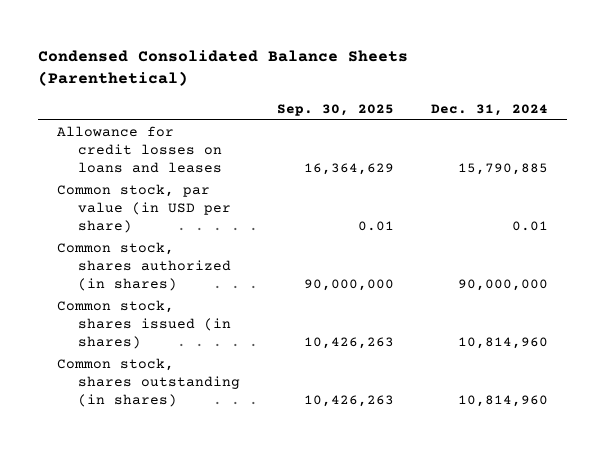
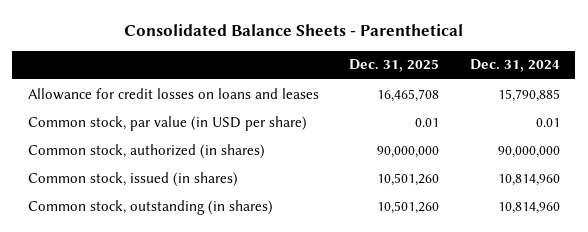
[38,49,409,86] Condensed Consolidated Balance Sheets (Parenthetical) -> [123,23,463,36] Consolidated Balance Sheets - Parenthetical
[277,103,395,116] Sep. 30, 2025 -> none
none -> [349,59,440,73] Dec. 31, 2025
[56,242,231,292] Common stock, shares authorized (in shares) -> [27,143,265,159] Common stock, authorized (in shares)
[56,300,231,350] Common stock, shares issued (in shares) -> [27,171,238,187] Common stock, issued (in shares)
[56,358,240,408] Common stock, shares outstanding (in shares) -> [27,199,273,215] Common stock, outstanding (in shares)

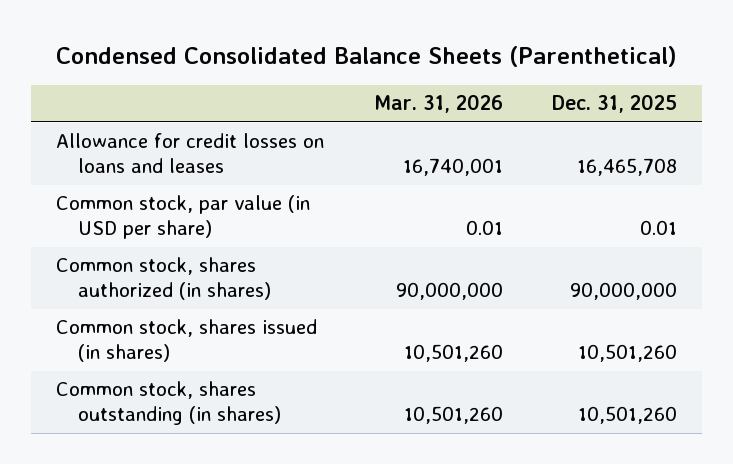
[123,23,463,36] Consolidated Balance Sheets - Parenthetical -> [55,45,677,67] Condensed Consolidated Balance Sheets (Parenthetical)
[469,59,560,73] Dec. 31, 2024 -> none
none -> [373,94,503,114] Mar. 31, 2026
[27,143,265,159] Common stock, authorized (in shares) -> [55,257,272,301] Common stock, shares authorized (in shares)
[27,171,238,187] Common stock, issued (in shares) -> [55,319,317,363] Common stock, shares issued (in shares)
[27,199,273,215] Common stock, outstanding (in shares) -> [55,381,282,426] Common stock, shares outstanding (in shares)

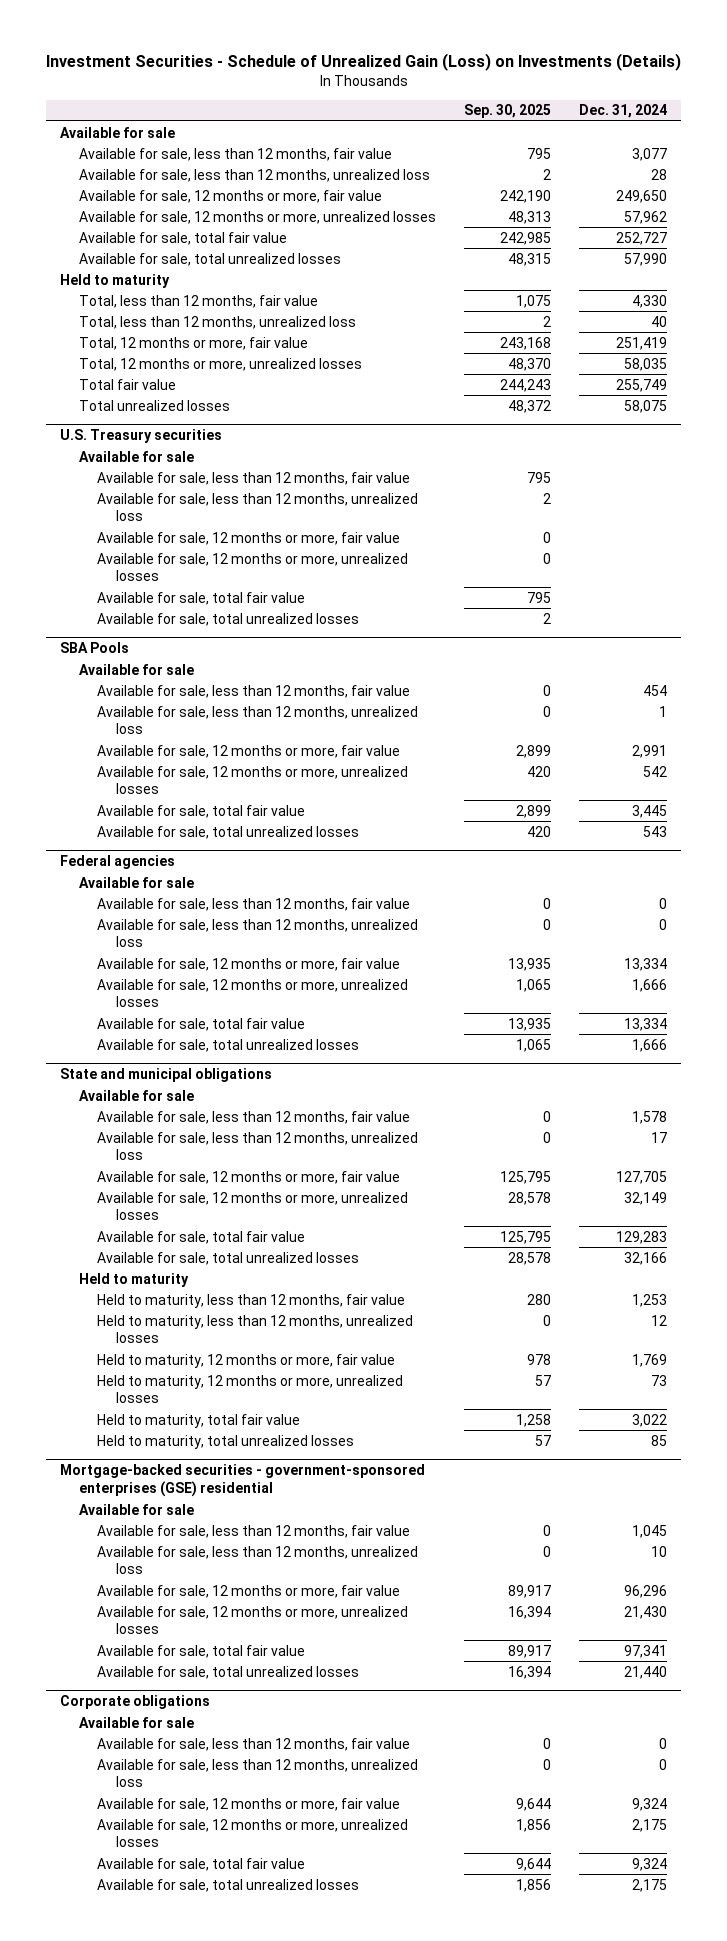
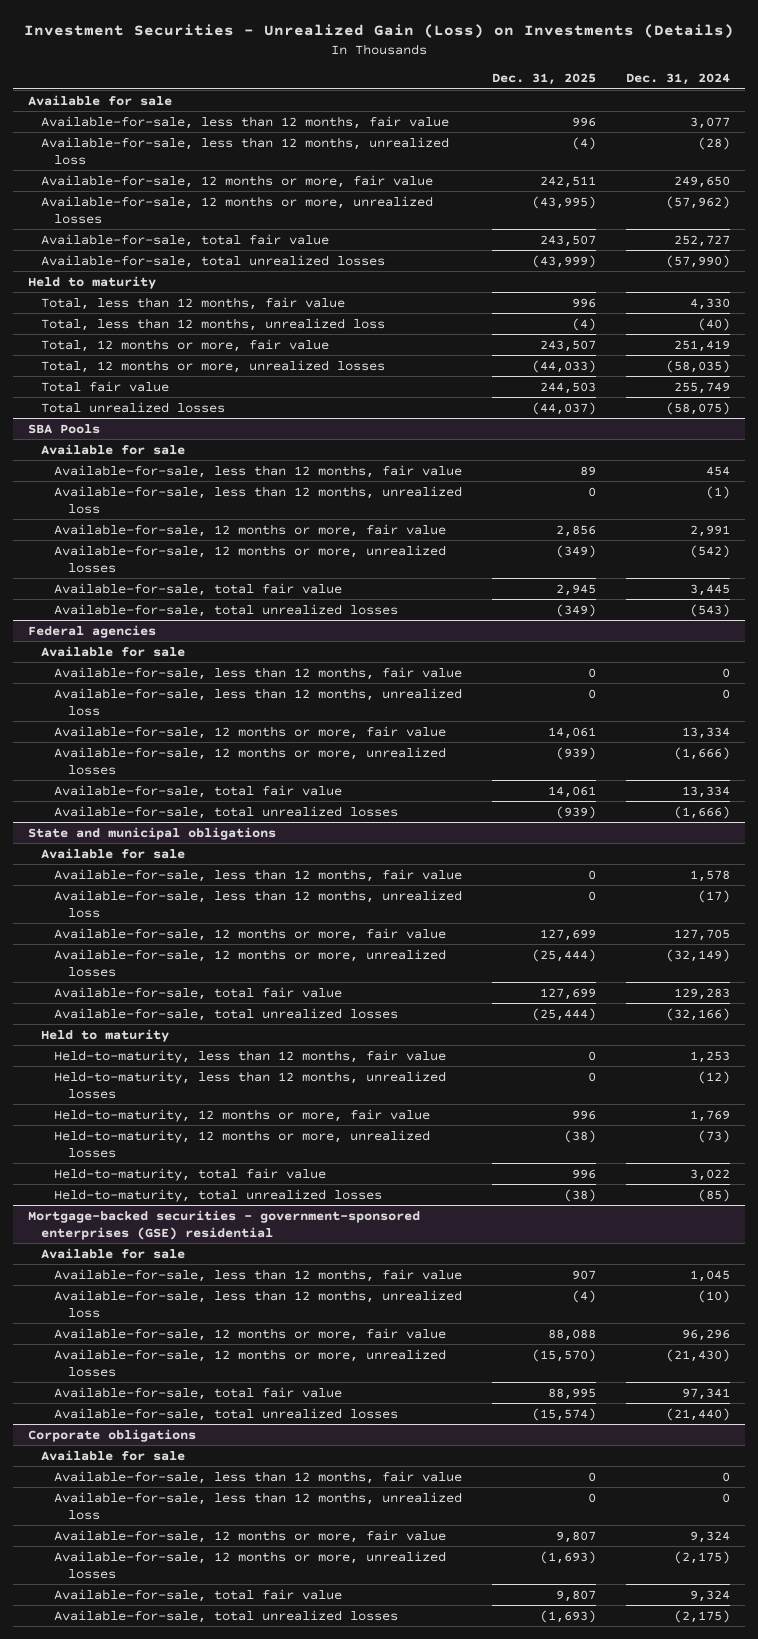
[45,53,681,72] Investment Securities - Schedule of Unrealized Gain (Loss) on Investments (Details) -> [23,23,734,38] Investment Securities - Unrealized Gain (Loss) on Investments (Details)
[463,104,551,119] Sep. 30, 2025 -> none
none -> [492,73,597,86] Dec. 31, 2025
[78,147,392,161] Available for sale, less than 12 months, fair value -> [41,115,450,129] Available-for-sale, less than 12 months, fair value
[78,168,430,182] Available for sale, less than 12 months, unrealized loss -> [41,136,450,165] Available-for-sale, less than 12 months, unrealized loss
[651,168,668,180] 28 -> [697,136,730,150] (28)
[78,189,382,203] Available for sale, 12 months or more, fair value -> [41,174,434,188] Available-for-sale, 12 months or more, fair value
[78,210,436,224] Available for sale, 12 months or more, unrealized losses -> [41,195,434,224] Available-for-sale, 12 months or more, unrealized losses
[624,210,668,224] 57,962 -> [665,195,730,209] (57,962)
[78,231,287,245] Available for sale, total fair value -> [41,233,330,247] Available-for-sale, total fair value
[78,252,341,266] Available for sale, total unrealized losses -> [41,254,386,268] Available-for-sale, total unrealized losses
[624,252,668,266] 57,990 -> [665,254,730,268] (57,990)
[651,315,668,327] 40 -> [697,317,730,331] (40)
[624,357,668,371] 58,035 -> [665,359,730,373] (58,035)
[59,429,222,444] U.S. Treasury securities -> none
[78,450,194,462] Available for sale -> none
[97,471,411,485] Available for sale, less than 12 months, fair value -> none
[97,492,419,522] Available for sale, less than 12 months, unrealized loss -> none
[97,531,401,545] Available for sale, 12 months or more, fair value -> none
[97,552,409,582] Available for sale, 12 months or more, unrealized losses -> none
[97,591,306,605] Available for sale, total fair value -> none
[97,612,360,626] Available for sale, total unrealized losses -> none
[624,399,668,413] 58,075 -> [665,401,730,415] (58,075)
[97,684,411,698] Available for sale, less than 12 months, fair value -> [54,464,463,478] Available-for-sale, less than 12 months, fair value
[97,705,419,735] Available for sale, less than 12 months, unrealized loss -> [54,485,463,514] Available-for-sale, less than 12 months, unrealized loss
[659,705,668,717] 1 -> [705,485,730,499] (1)
[97,744,401,758] Available for sale, 12 months or more, fair value -> [54,523,447,537] Available-for-sale, 12 months or more, fair value
[97,765,409,795] Available for sale, 12 months or more, unrealized losses -> [54,544,447,573] Available-for-sale, 12 months or more, unrealized losses
[643,765,668,777] 542 -> [689,544,730,558] (542)
[97,804,306,818] Available for sale, total fair value -> [54,582,343,596] Available-for-sale, total fair value
[97,825,360,839] Available for sale, total unrealized losses -> [54,603,399,617] Available-for-sale, total unrealized losses
[643,825,668,837] 543 -> [689,603,730,617] (543)
[97,897,411,911] Available for sale, less than 12 months, fair value -> [54,666,463,680] Available-for-sale, less than 12 months, fair value
[97,918,419,948] Available for sale, less than 12 months, unrealized loss -> [54,687,463,716] Available-for-sale, less than 12 months, unrealized loss
[97,957,401,971] Available for sale, 12 months or more, fair value -> [54,725,447,739] Available-for-sale, 12 months or more, fair value
[97,978,409,1008] Available for sale, 12 months or more, unrealized losses -> [54,746,447,775] Available-for-sale, 12 months or more, unrealized losses
[632,978,668,992] 1,666 -> [673,746,730,760] (1,666)
[97,1017,306,1031] Available for sale, total fair value -> [54,784,343,798] Available-for-sale, total fair value
[97,1038,360,1052] Available for sale, total unrealized losses -> [54,805,399,819] Available-for-sale, total unrealized losses
[632,1038,668,1052] 1,666 -> [673,805,730,819] (1,666)
[97,1110,411,1124] Available for sale, less than 12 months, fair value -> [54,868,463,882] Available-for-sale, less than 12 months, fair value
[97,1131,419,1161] Available for sale, less than 12 months, unrealized loss -> [54,889,463,918] Available-for-sale, less than 12 months, unrealized loss
[651,1131,668,1143] 17 -> [697,889,730,903] (17)
[97,1170,401,1184] Available for sale, 12 months or more, fair value -> [54,927,447,941] Available-for-sale, 12 months or more, fair value
[97,1191,409,1221] Available for sale, 12 months or more, unrealized losses -> [54,948,447,977] Available-for-sale, 12 months or more, unrealized losses
[624,1191,668,1205] 32,149 -> [665,948,730,962] (32,149)
[97,1230,306,1244] Available for sale, total fair value -> [54,986,343,1000] Available-for-sale, total fair value
[97,1251,360,1265] Available for sale, total unrealized losses -> [54,1007,399,1021] Available-for-sale, total unrealized losses
[624,1251,668,1265] 32,166 -> [665,1007,730,1021] (32,166)
[97,1293,406,1308] Held to maturity, less than 12 months, fair value -> [54,1049,447,1063] Held-to-maturity, less than 12 months, fair value
[97,1314,414,1344] Held to maturity, less than 12 months, unrealized losses -> [54,1070,447,1099] Held-to-maturity, less than 12 months, unrealized losses
[651,1314,668,1326] 12 -> [697,1070,730,1084] (12)
[97,1353,396,1368] Held to maturity, 12 months or more, fair value -> [54,1108,431,1122] Held-to-maturity, 12 months or more, fair value
[97,1374,404,1404] Held to maturity, 12 months or more, unrealized losses -> [54,1129,431,1158] Held-to-maturity, 12 months or more, unrealized losses
[651,1374,668,1386] 73 -> [697,1129,730,1143] (73)
[97,1413,301,1428] Held to maturity, total fair value -> [54,1167,327,1181] Held-to-maturity, total fair value
[97,1434,355,1449] Held to maturity, total unrealized losses -> [54,1188,383,1202] Held-to-maturity, total unrealized losses
[651,1434,668,1446] 85 -> [697,1188,730,1202] (85)
[97,1524,411,1538] Available for sale, less than 12 months, fair value -> [54,1268,463,1282] Available-for-sale, less than 12 months, fair value
[97,1545,419,1575] Available for sale, less than 12 months, unrealized loss -> [54,1289,463,1318] Available-for-sale, less than 12 months, unrealized loss
[651,1545,668,1557] 10 -> [697,1289,730,1303] (10)
[97,1584,401,1598] Available for sale, 12 months or more, fair value -> [54,1327,447,1341] Available-for-sale, 12 months or more, fair value
[97,1605,409,1635] Available for sale, 12 months or more, unrealized losses -> [54,1348,447,1377] Available-for-sale, 12 months or more, unrealized losses
[624,1605,668,1619] 21,430 -> [665,1348,730,1362] (21,430)
[97,1644,306,1658] Available for sale, total fair value -> [54,1386,343,1400] Available-for-sale, total fair value
[97,1665,360,1679] Available for sale, total unrealized losses -> [54,1407,399,1421] Available-for-sale, total unrealized losses
[624,1665,668,1679] 21,440 -> [665,1407,730,1421] (21,440)
[97,1737,411,1751] Available for sale, less than 12 months, fair value -> [54,1470,463,1484] Available-for-sale, less than 12 months, fair value
[97,1758,419,1788] Available for sale, less than 12 months, unrealized loss -> [54,1491,463,1520] Available-for-sale, less than 12 months, unrealized loss
[97,1797,401,1811] Available for sale, 12 months or more, fair value -> [54,1529,447,1543] Available-for-sale, 12 months or more, fair value
[97,1818,409,1848] Available for sale, 12 months or more, unrealized losses -> [54,1550,447,1579] Available-for-sale, 12 months or more, unrealized losses
[632,1818,668,1832] 2,175 -> [673,1550,730,1564] (2,175)
[97,1857,306,1871] Available for sale, total fair value -> [54,1588,343,1602] Available-for-sale, total fair value
[97,1878,360,1892] Available for sale, total unrealized losses -> [54,1609,399,1623] Available-for-sale, total unrealized losses
[632,1878,668,1892] 2,175 -> [673,1609,730,1623] (2,175)

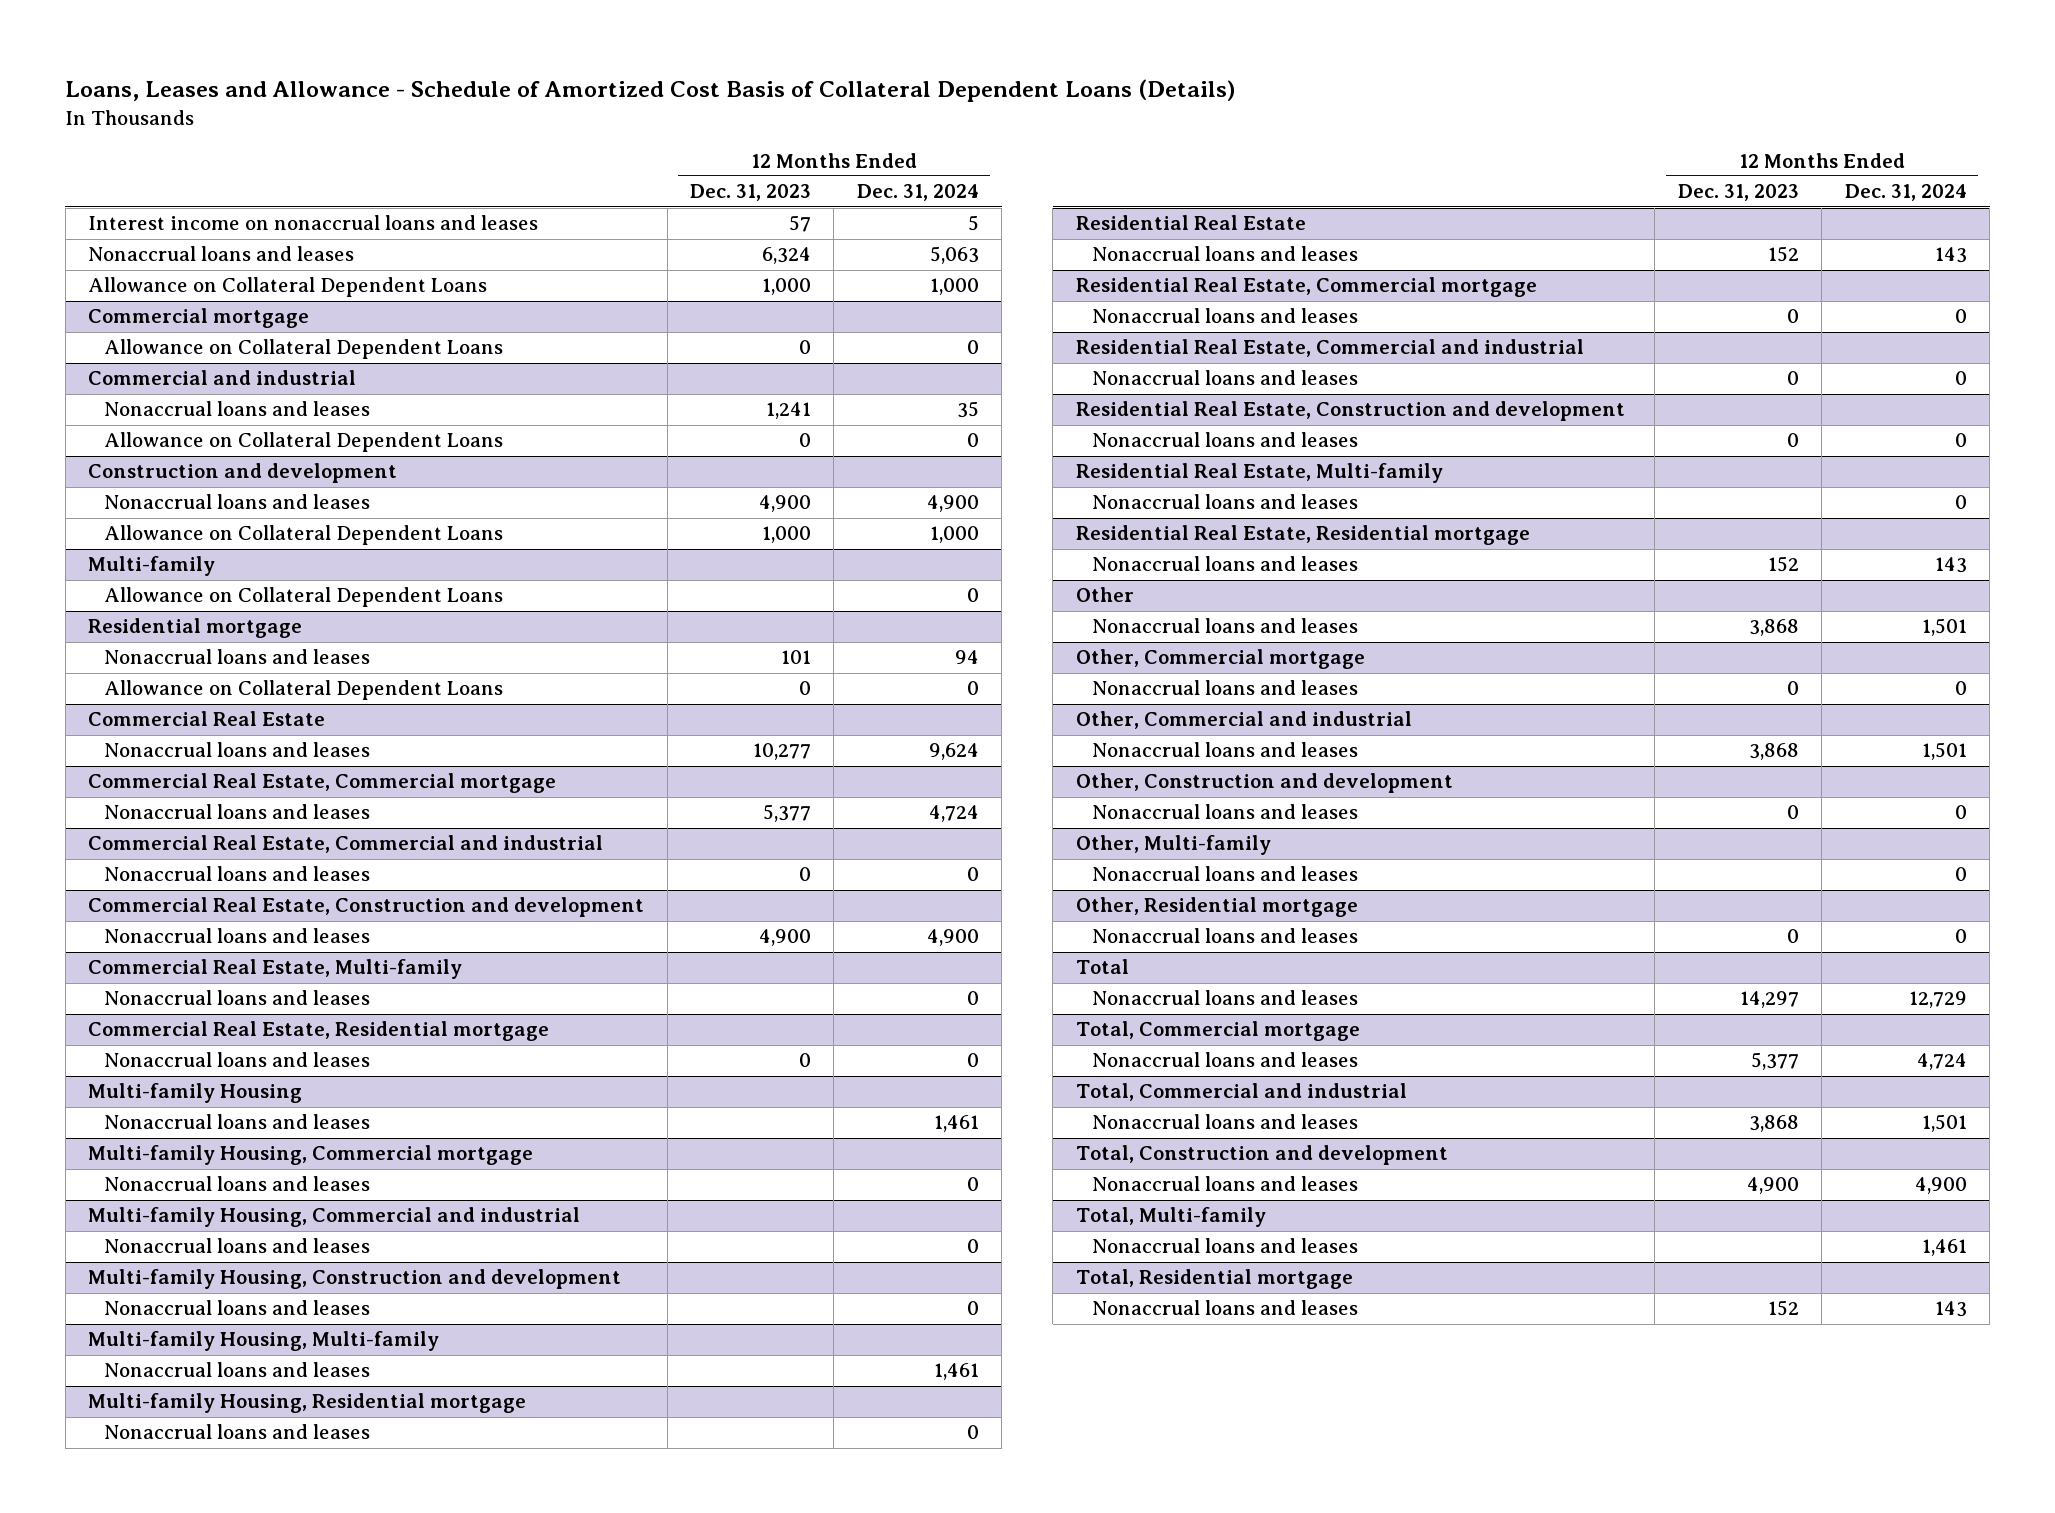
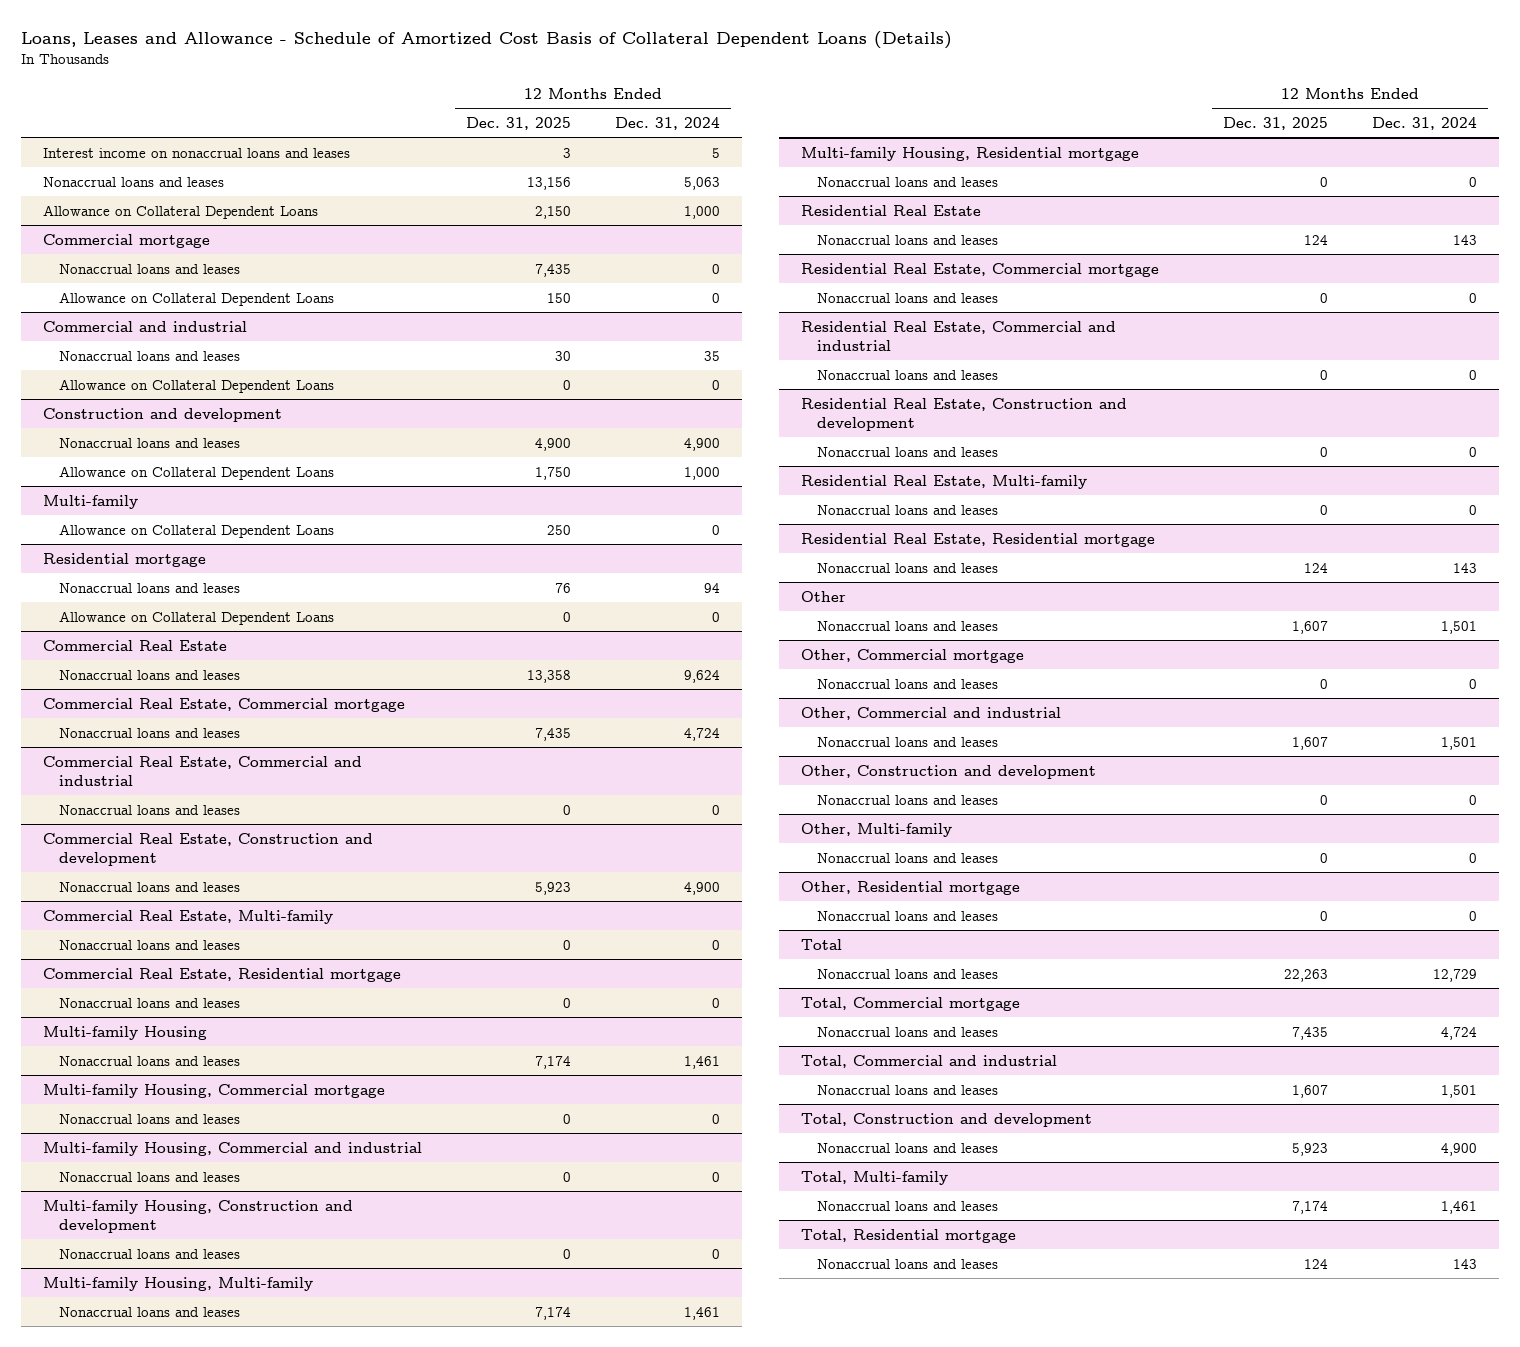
[689,184,811,202] Dec. 31, 2023 -> none
none -> [466,117,572,131] Dec. 31, 2025
none -> [59,263,241,274] Nonaccrual loans and leases

